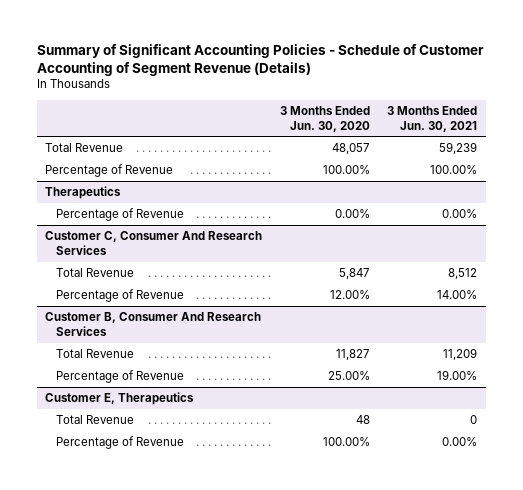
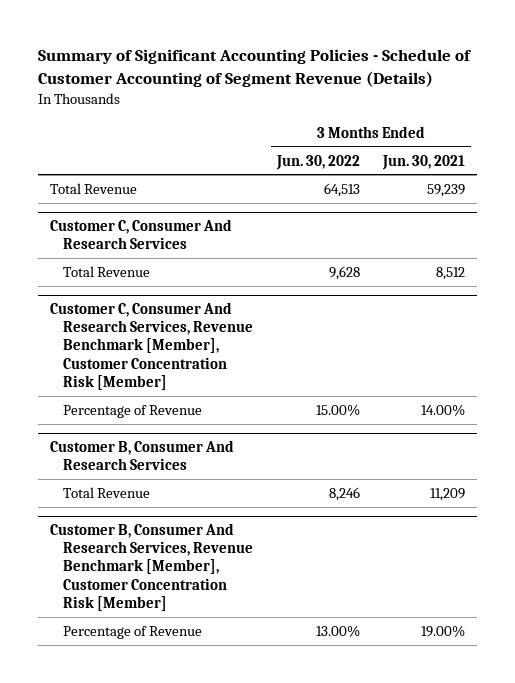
[279,105,370,132] 3 Months Ended Jun. 30, 2020 -> none
none -> [275,154,360,170] Jun. 30, 2022
[45,163,174,177] Percentage of Revenue -> none
[45,185,122,199] Therapeutics -> none
[55,207,184,221] Percentage of Revenue -> none
none -> [49,301,253,390] Customer C, Consumer And Research Services, Revenue Benchmark [Member], Customer Concentration Risk [Member]
none -> [49,522,253,611] Customer B, Consumer And Research Services, Revenue Benchmark [Member], Customer Concentration Risk [Member]
[45,391,195,405] Customer E, Therapeutics -> none
[55,414,134,424] Total Revenue -> none
[55,435,184,449] Percentage of Revenue -> none

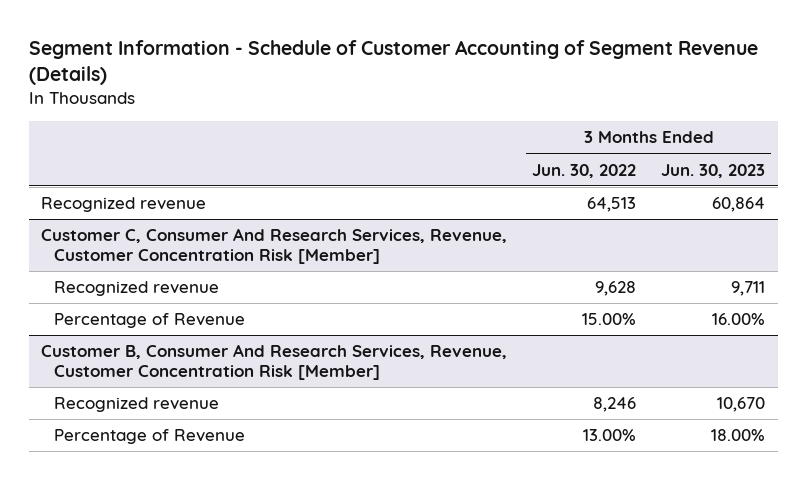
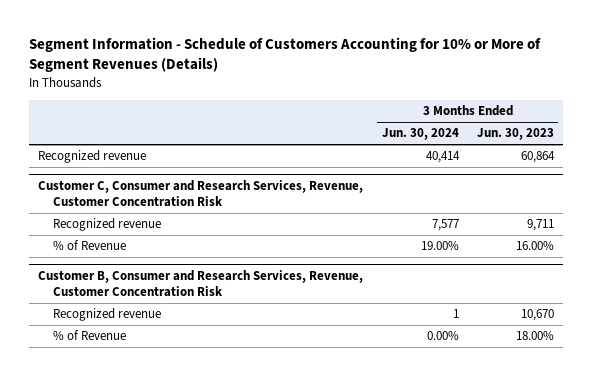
[28,39,758,86] Segment Information - Schedule of Customer Accounting of Segment Revenue (Details) -> [29,37,542,73] Segment Information - Schedule of Customers Accounting for 10% or More of Segment Revenues (Details)
[532,163,637,178] Jun. 30, 2022 -> none
none -> [381,128,459,141] Jun. 30, 2024
[41,228,508,264] Customer C, Consumer And Research Services, Revenue, Customer Concentration Risk [Member] -> [38,180,364,208] Customer C, Consumer and Research Services, Revenue, Customer Concentration Risk
[54,313,246,329] Percentage of Revenue -> [52,240,126,251] % of Revenue
[41,344,508,380] Customer B, Consumer And Research Services, Revenue, Customer Concentration Risk [Member] -> [38,270,364,298] Customer B, Consumer and Research Services, Revenue, Customer Concentration Risk
[54,429,246,445] Percentage of Revenue -> [52,330,126,341] % of Revenue

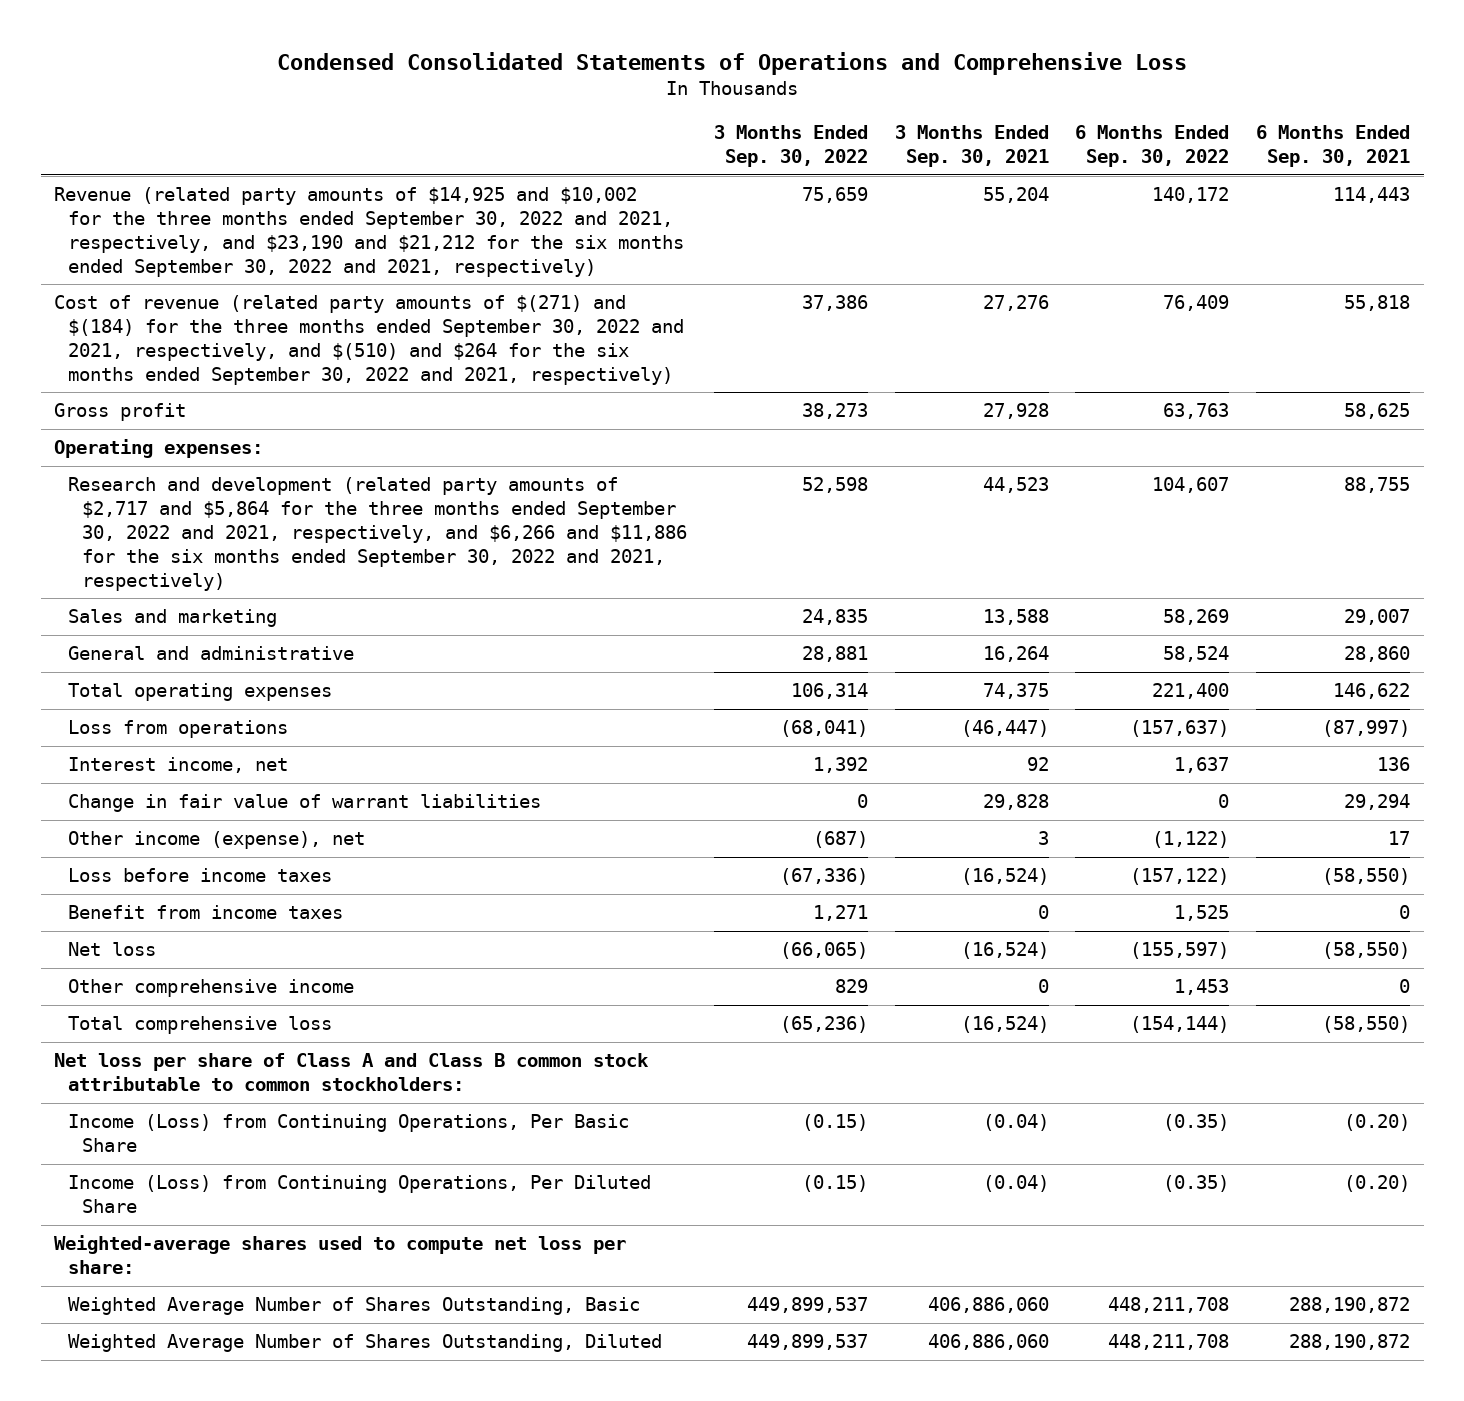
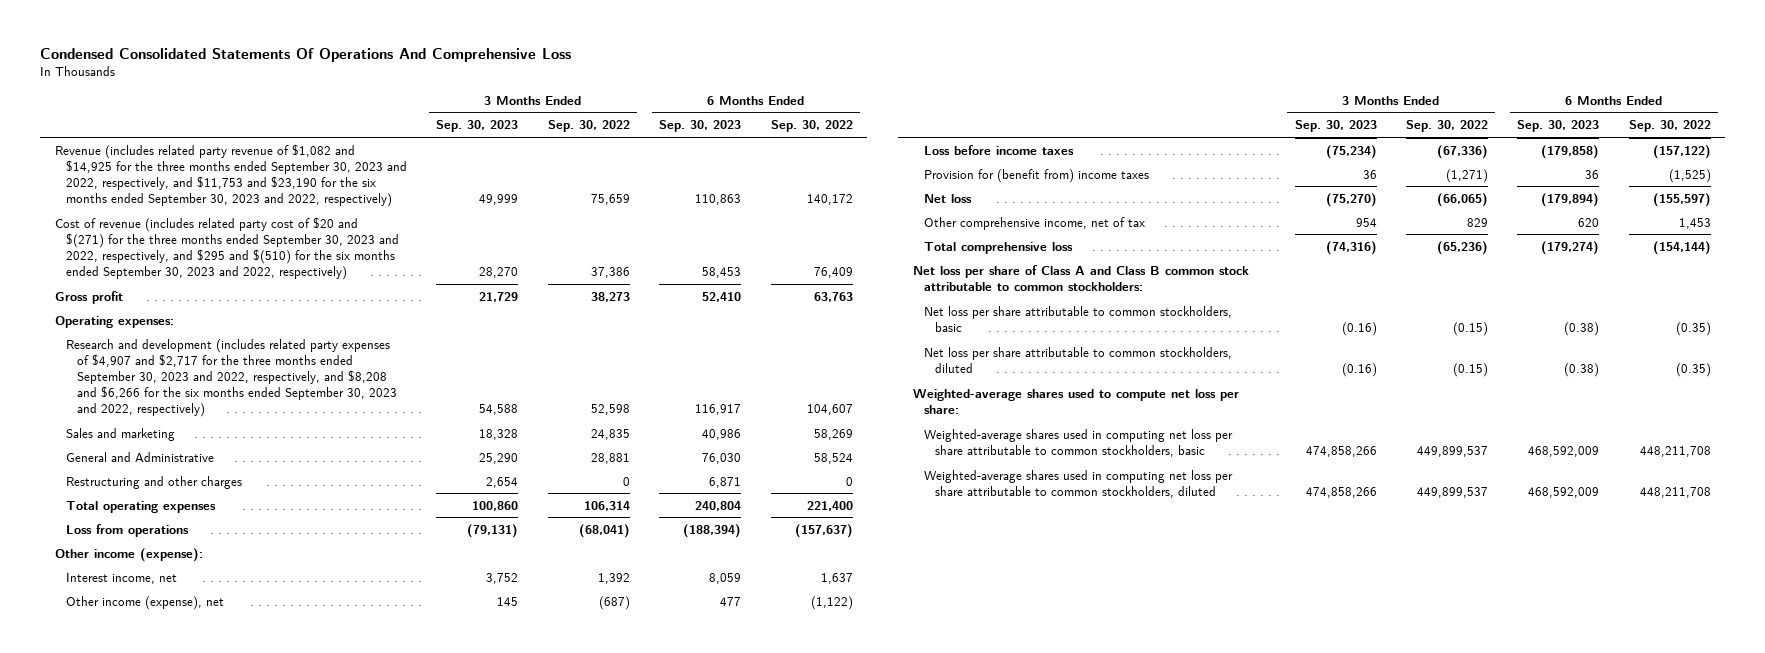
[277,52,1188,76] Condensed Consolidated Statements of Operations and Comprehensive Loss -> [39,48,571,63] Condensed Consolidated Statements Of Operations And Comprehensive Loss
[894,125,1049,168] 3 Months Ended Sep. 30, 2021 -> none
[1256,125,1411,168] 6 Months Ended Sep. 30, 2021 -> none
none -> [436,120,519,133] Sep. 30, 2023
none -> [659,120,742,133] Sep. 30, 2023
[54,187,685,277] Revenue (related party amounts of $14,925 and $10,002 for the three months ended September 30, 2022 and 2021, respectively, and $23,190 and $21,212 for the six months ended September 30, 2022 and 2021, respectively) -> [54,143,407,207] Revenue (includes related party revenue of $1,082 and $14,925 for the three months ended September 30, 2023 and 2022, respectively, and $11,753 and $23,190 for the six months ended September 30, 2023 and 2022, respectively)
[54,295,685,385] Cost of revenue (related party amounts of $(271) and $(184) for the three months ended September 30, 2022 and 2021, respectively, and $(510) and $264 for the six months ended September 30, 2022 and 2021, respectively) -> [54,216,399,280] Cost of revenue (includes related party cost of $20 and $(271) for the three months ended September 30, 2023 and 2022, respectively, and $295 and $(510) for the six months ended September 30, 2023 and 2022, respectively)
[68,477,687,591] Research and development (related party amounts of $2,717 and $5,864 for the three months ended September 30, 2022 and 2021, respectively, and $6,266 and $11,886 for the six months ended September 30, 2022 and 2021, respectively) -> [65,338,397,417] Research and development (includes related party expenses of $4,907 and $2,717 for the three months ended September 30, 2023 and 2022, respectively, and $8,208 and $6,266 for the six months ended September 30, 2023 and 2022, respectively)
[68,646,355,661] General and administrative -> [65,451,214,462] General and Administrative
none -> [65,475,242,489] Restructuring and other charges
none -> [54,547,203,562] Other income (expense):
[68,794,542,813] Change in fair value of warrant liabilities -> none
[68,905,344,920] Benefit from income taxes -> [924,168,1150,183] Provision for (benefit from) income taxes
[812,905,868,922] 1,271 -> [1445,168,1488,183] (1,271)
[1174,905,1230,922] 1,525 -> [1668,168,1711,183] (1,525)
[68,979,355,998] Other comprehensive income -> [924,216,1146,230] Other comprehensive income, net of tax
[68,1114,630,1153] Income (Loss) from Continuing Operations, Per Basic Share -> [924,305,1233,332] Net loss per share attributable to common stockholders, basic
[68,1175,652,1214] Income (Loss) from Continuing Operations, Per Diluted Share -> [924,346,1233,373] Net loss per share attributable to common stockholders, diluted
[68,1297,641,1316] Weighted Average Number of Shares Outstanding, Basic -> [924,428,1234,457] Weighted-average shares used in computing net loss per share attributable to common stockholders, basic
[68,1334,663,1353] Weighted Average Number of Shares Outstanding, Diluted -> [924,469,1234,498] Weighted-average shares used in computing net loss per share attributable to common stockholders, diluted

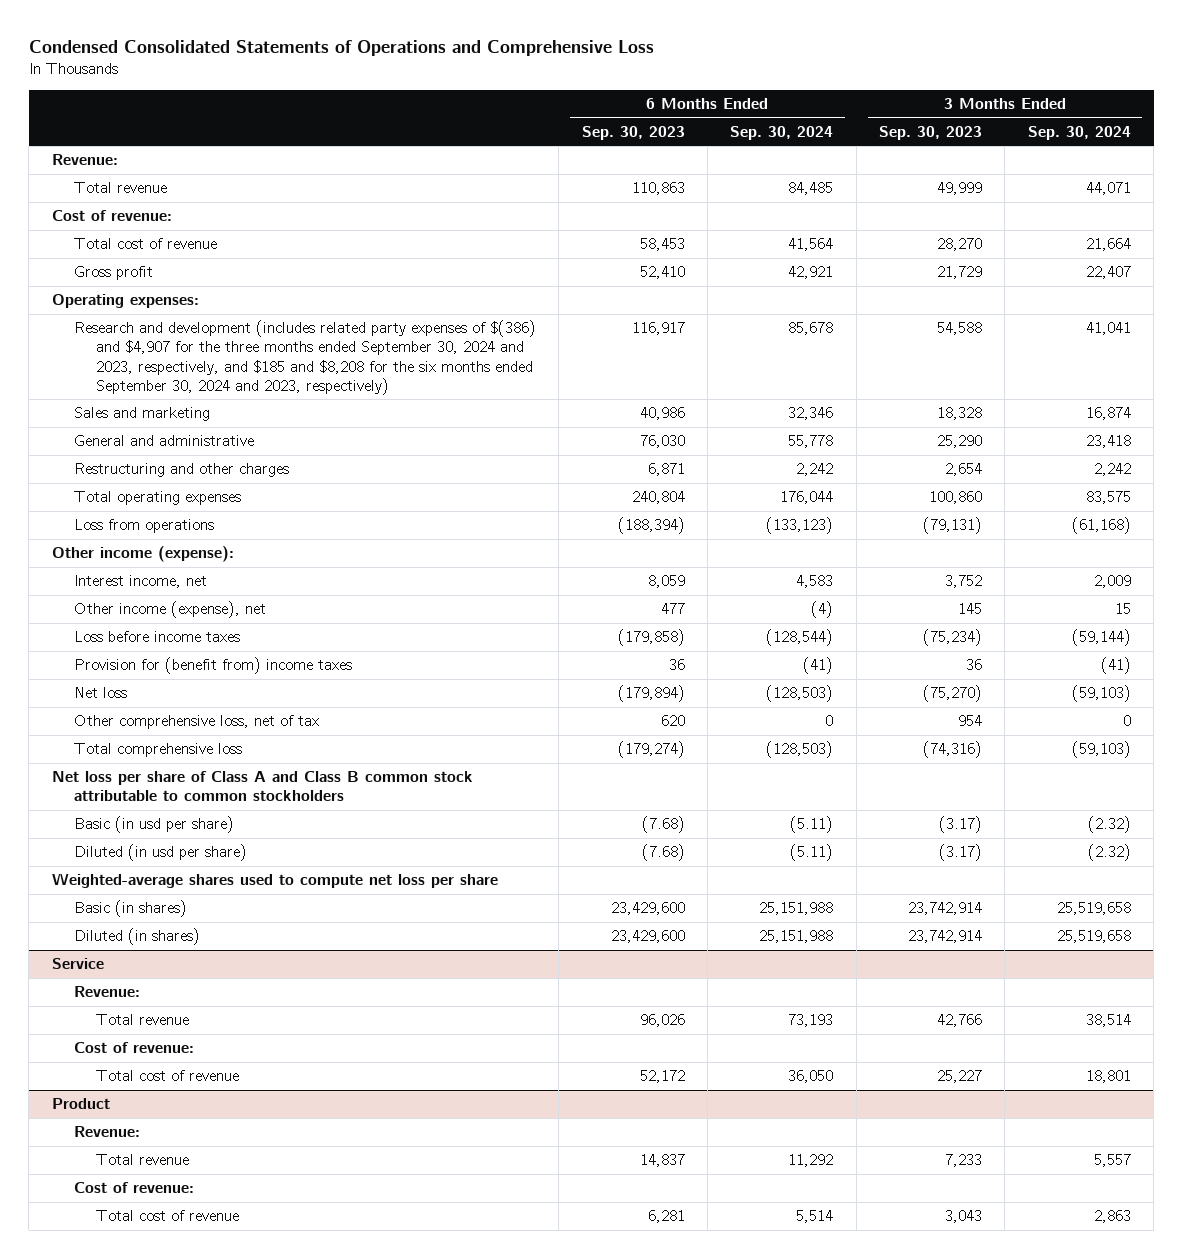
[39,48,571,63] Condensed Consolidated Statements Of Operations And Comprehensive Loss -> [28,40,654,57] Condensed Consolidated Statements of Operations and Comprehensive Loss
[547,120,630,133] Sep. 30, 2022 -> none
[770,120,853,133] Sep. 30, 2022 -> none
none -> [730,125,834,140] Sep. 30, 2024
none -> [1027,125,1131,140] Sep. 30, 2024
none -> [51,154,118,166] Revenue:
[54,143,407,207] Revenue (includes related party revenue of $1,082 and $14,925 for the three months ended September 30, 2023 and 2022, respectively, and $11,753 and $23,190 for the six months ended September 30, 2023 and 2022, respectively) -> [73,182,167,194] Total revenue
none -> [51,210,172,222] Cost of revenue:
[54,216,399,280] Cost of revenue (includes related party cost of $20 and $(271) for the three months ended September 30, 2023 and 2022, respectively, and $295 and $(510) for the six months ended September 30, 2023 and 2022, respectively) -> [73,238,217,250] Total cost of revenue
[65,338,397,417] Research and development (includes related party expenses of $4,907 and $2,717 for the three months ended September 30, 2023 and 2022, respectively, and $8,208 and $6,266 for the six months ended September 30, 2023 and 2022, respectively) -> [73,320,536,395] Research and development (includes related party expenses of $(386) and $4,907 for the three months ended September 30, 2024 and 2023, respectively, and $185 and $8,208 for the six months ended September 30, 2024 and 2023, respectively)
[65,451,214,462] General and Administrative -> [73,435,254,447] General and administrative
[924,216,1146,230] Other comprehensive income, net of tax -> [73,715,319,730] Other comprehensive loss, net of tax
[912,264,1249,291] Net loss per share of Class A and Class B common stock attributable to common stockholders: -> [51,771,473,802] Net loss per share of Class A and Class B common stock attributable to common stockholders
[924,305,1233,332] Net loss per share attributable to common stockholders, basic -> [73,816,234,834] Basic (in usd per share)
[1341,321,1377,336] (0.16) -> [939,816,983,834] (3.17)
[1564,321,1600,336] (0.38) -> [641,816,685,834] (7.68)
[924,346,1233,373] Net loss per share attributable to common stockholders, diluted -> [73,844,247,862] Diluted (in usd per share)
[1341,362,1377,377] (0.16) -> [939,844,983,862] (3.17)
[1564,362,1600,377] (0.38) -> [641,844,685,862] (7.68)
[912,388,1239,414] Weighted-average shares used to compute net loss per share: -> [51,873,498,889] Weighted-average shares used to compute net loss per share
[924,428,1234,457] Weighted-average shares used in computing net loss per share attributable to common stockholders, basic -> [73,900,187,918] Basic (in shares)
[1305,445,1377,457] 474,858,266 -> [908,902,983,916] 23,742,914
[1528,445,1600,457] 468,592,009 -> [610,902,685,916] 23,429,600
[924,469,1234,498] Weighted-average shares used in computing net loss per share attributable to common stockholders, diluted -> [73,928,200,946] Diluted (in shares)
[1305,486,1377,498] 474,858,266 -> [908,930,983,944] 23,742,914
[1528,486,1600,498] 468,592,009 -> [610,930,685,944] 23,429,600
none -> [51,958,104,970] Service
none -> [73,986,140,998] Revenue:
none -> [96,1014,190,1026] Total revenue
none -> [73,1042,194,1054] Cost of revenue:
none -> [96,1070,240,1082] Total cost of revenue
none -> [51,1098,110,1110] Product
none -> [73,1126,140,1138] Revenue:
none -> [96,1154,190,1166] Total revenue
none -> [73,1182,194,1194] Cost of revenue:
none -> [96,1210,240,1222] Total cost of revenue

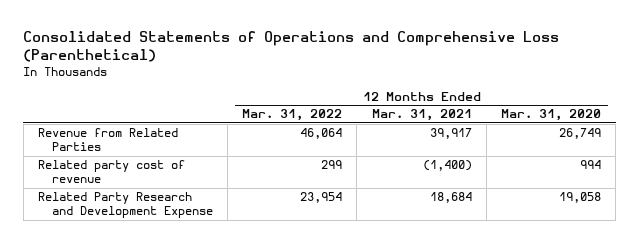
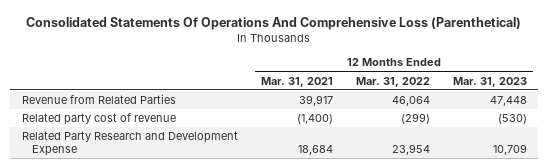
[23,30,560,63] Consolidated Statements of Operations and Comprehensive Loss (Parenthetical) -> [26,17,522,31] Consolidated Statements Of Operations And Comprehensive Loss (Parenthetical)
[500,109,601,122] Mar. 31, 2020 -> none
none -> [452,76,527,87] Mar. 31, 2023
[321,160,343,170] 299 -> [400,113,430,125] (299)

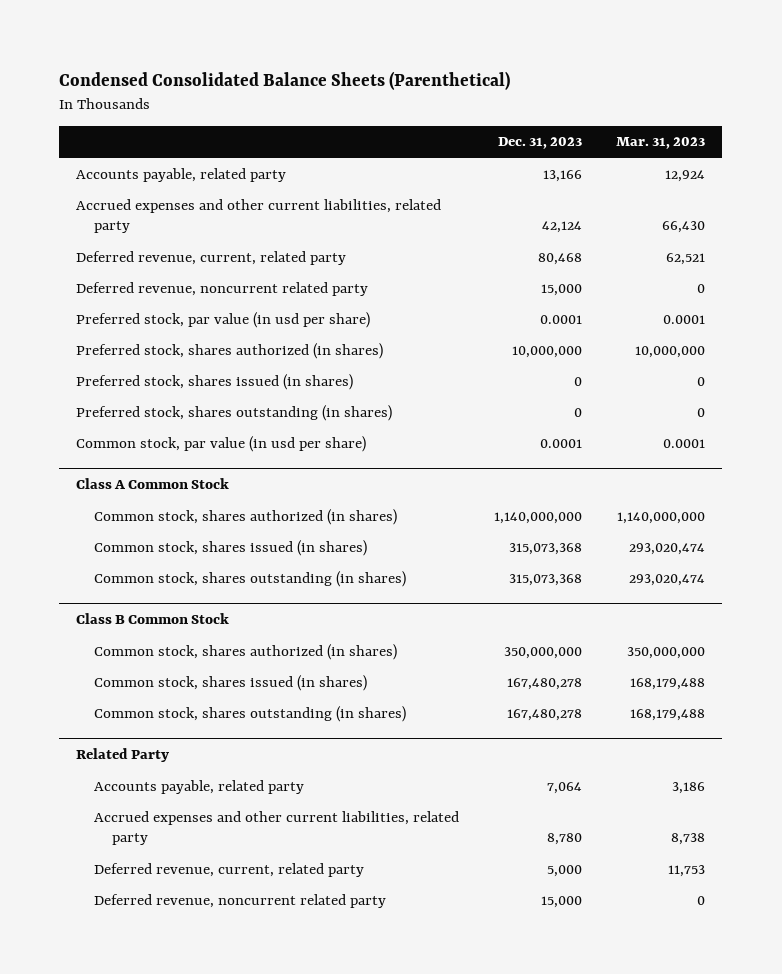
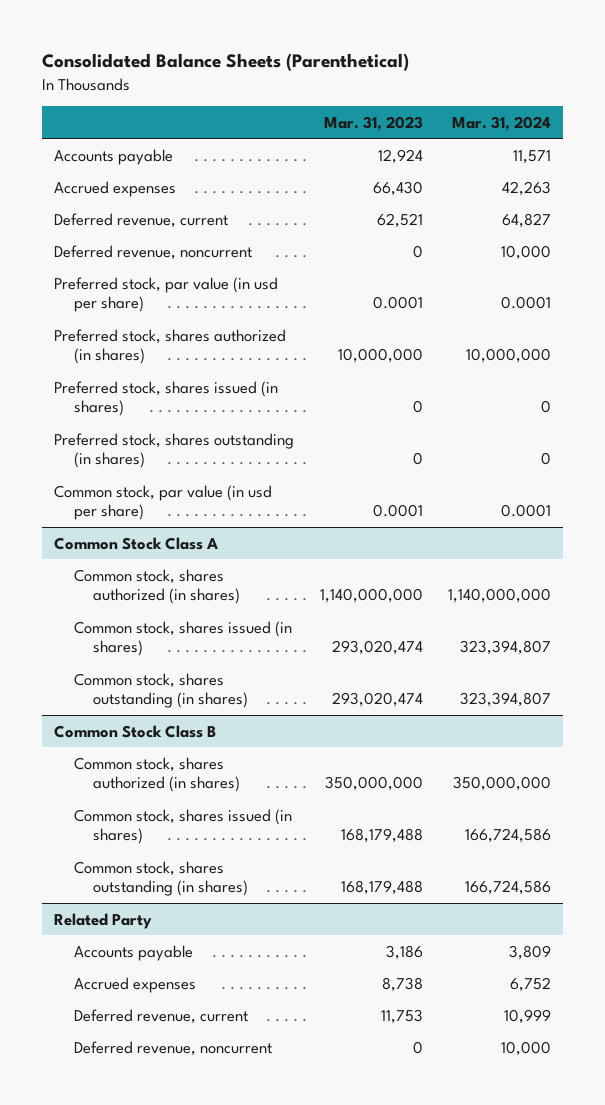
[59,70,511,90] Condensed Consolidated Balance Sheets (Parenthetical) -> [41,53,409,72] Consolidated Balance Sheets (Parenthetical)
[497,137,582,150] Dec. 31, 2023 -> none
none -> [451,115,551,131] Mar. 31, 2024
[76,167,287,182] Accounts payable, related party -> [54,148,174,165] Accounts payable
[76,198,442,234] Accrued expenses and other current liabilities, related party -> [54,180,177,197] Accrued expenses
[76,250,347,265] Deferred revenue, current, related party -> [54,212,229,228] Deferred revenue, current
[76,281,369,296] Deferred revenue, noncurrent related party -> [54,244,253,260] Deferred revenue, noncurrent
[76,477,230,489] Class A Common Stock -> [54,536,219,550] Common Stock Class A
[76,612,230,624] Class B Common Stock -> [54,724,217,738] Common Stock Class B
[94,779,305,794] Accounts payable, related party -> [73,944,193,961] Accounts payable
[94,810,460,846] Accrued expenses and other current liabilities, related party -> [73,976,196,993] Accrued expenses
[94,862,365,877] Deferred revenue, current, related party -> [73,1008,248,1024] Deferred revenue, current
[94,893,387,908] Deferred revenue, noncurrent related party -> [73,1040,272,1056] Deferred revenue, noncurrent

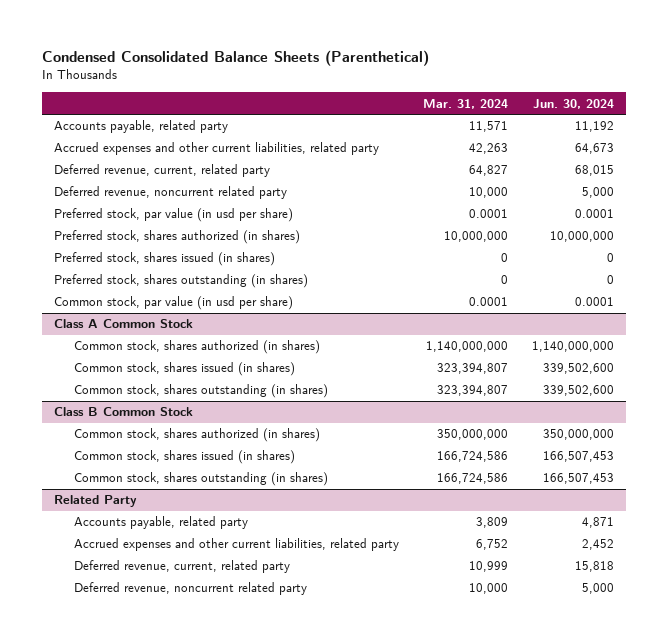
[41,53,409,72] Consolidated Balance Sheets (Parenthetical) -> [41,49,429,66] Condensed Consolidated Balance Sheets (Parenthetical)
[323,115,423,131] Mar. 31, 2023 -> none
none -> [532,98,614,109] Jun. 30, 2024
[54,148,174,165] Accounts payable -> [53,120,228,134] Accounts payable, related party
[54,180,177,197] Accrued expenses -> [53,142,379,156] Accrued expenses and other current liabilities, related party
[54,212,229,228] Deferred revenue, current -> [53,164,270,178] Deferred revenue, current, related party
[54,244,253,260] Deferred revenue, noncurrent -> [53,186,287,200] Deferred revenue, noncurrent related party
[54,536,219,550] Common Stock Class A -> [53,319,193,329] Class A Common Stock
[54,724,217,738] Common Stock Class B -> [53,407,193,417] Class B Common Stock
[73,944,193,961] Accounts payable -> [74,516,249,530] Accounts payable, related party
[73,976,196,993] Accrued expenses -> [74,538,400,552] Accrued expenses and other current liabilities, related party
[73,1008,248,1024] Deferred revenue, current -> [74,560,291,574] Deferred revenue, current, related party
[73,1040,272,1056] Deferred revenue, noncurrent -> [74,582,308,596] Deferred revenue, noncurrent related party

